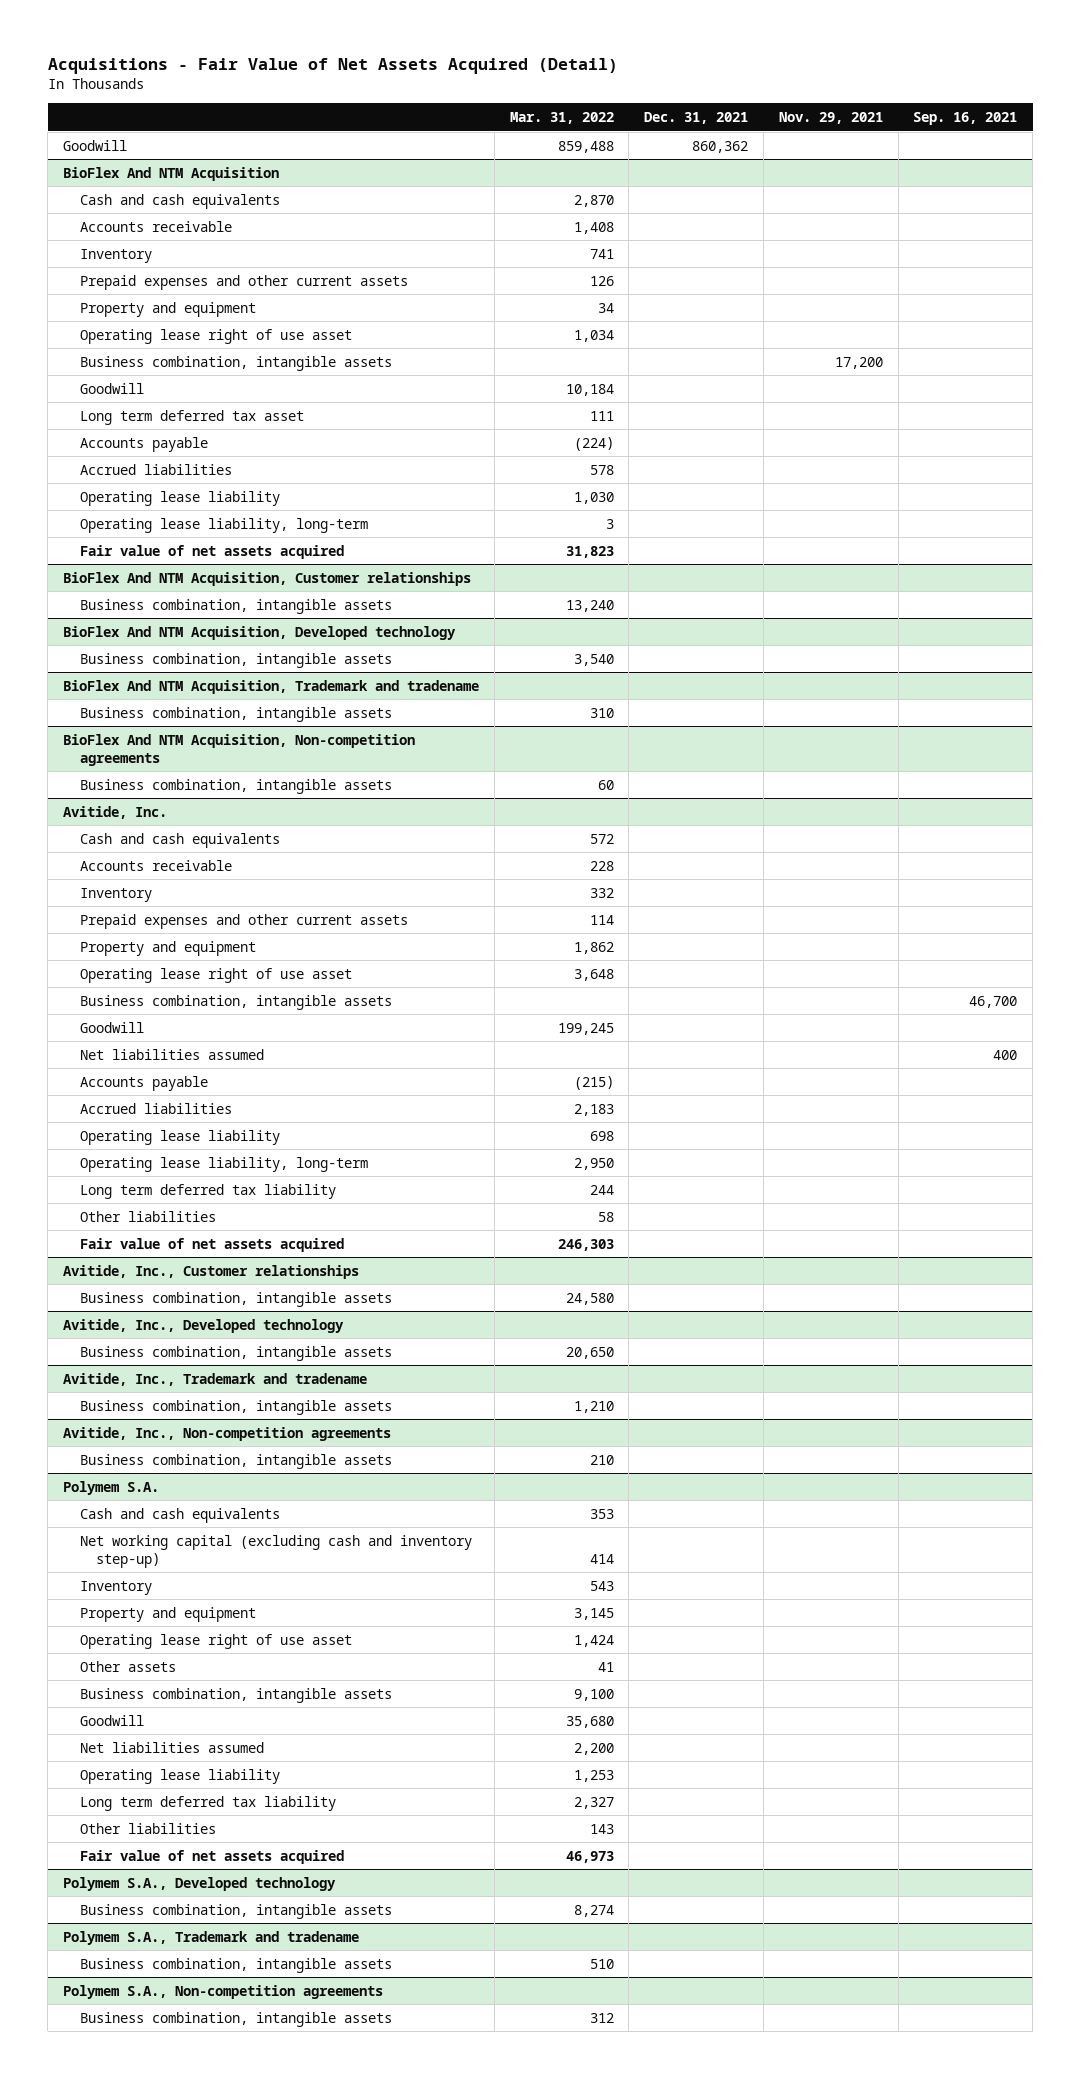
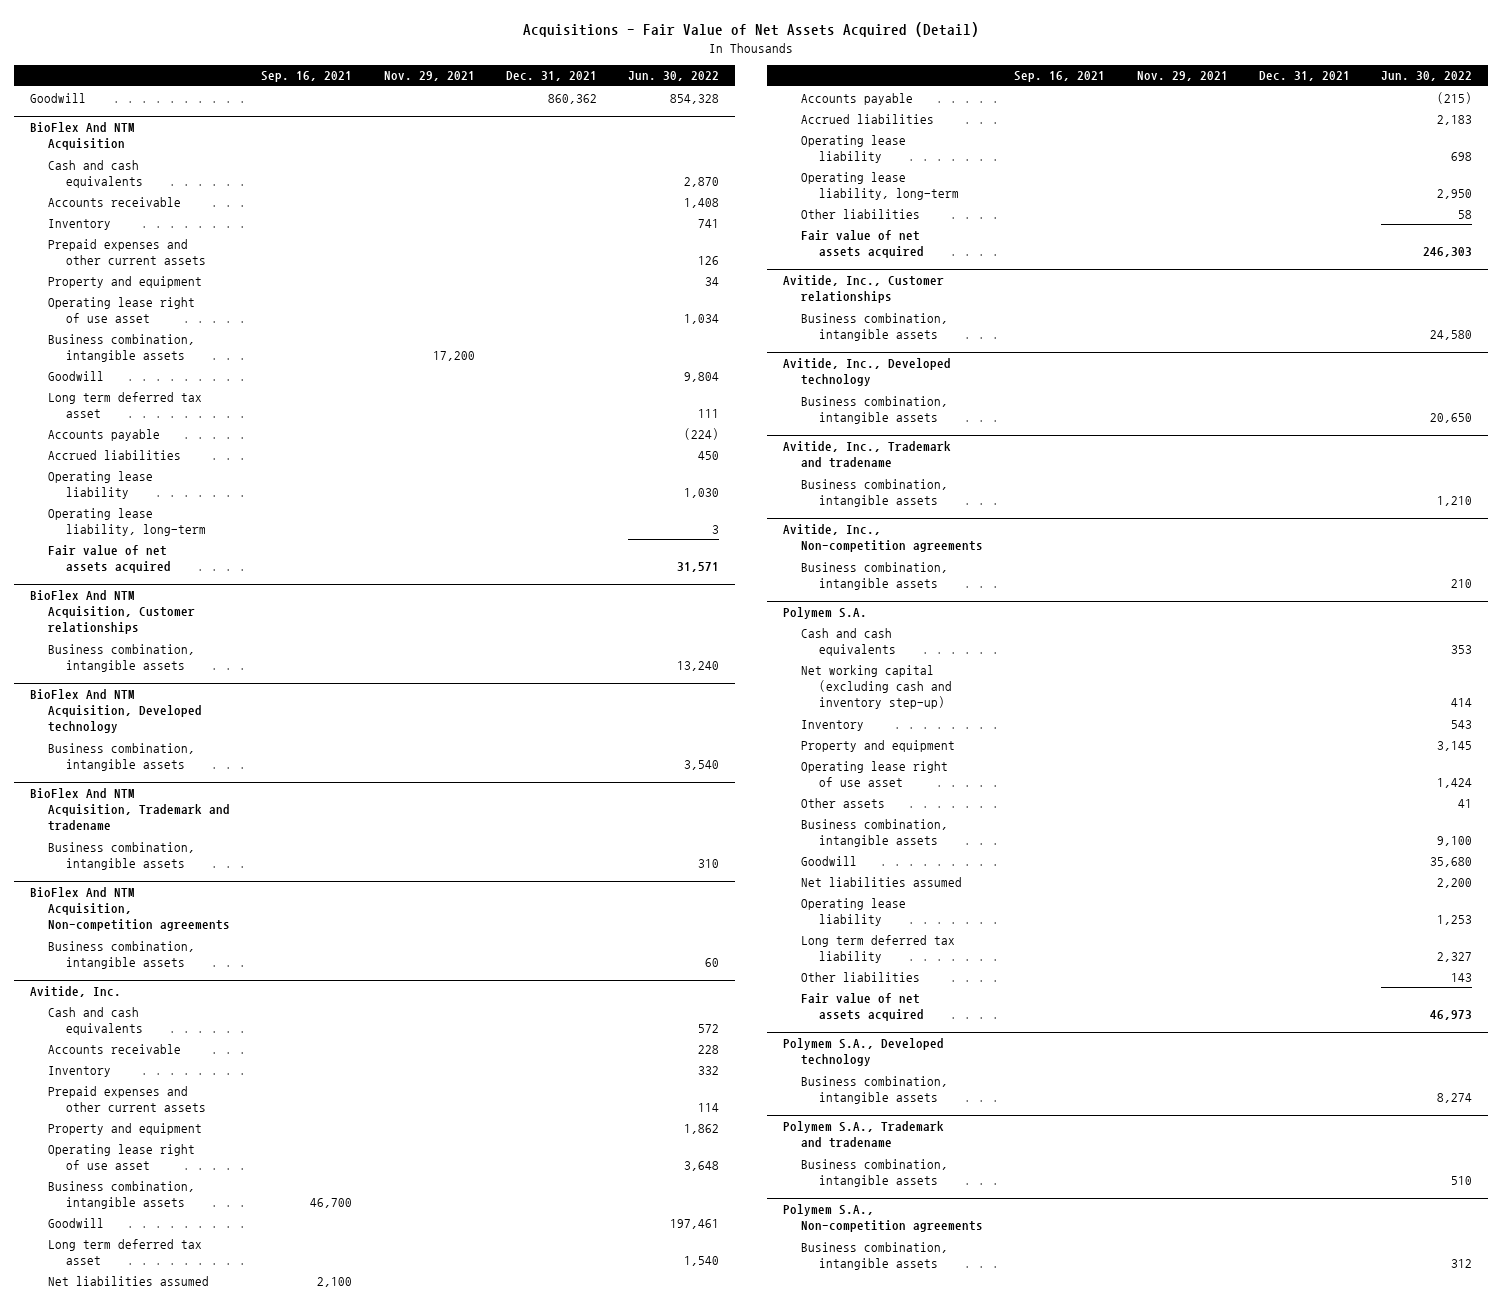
[509,112,614,125] Mar. 31, 2022 -> none
none -> [628,71,720,82] Jun. 30, 2022
none -> [47,1238,202,1265] Long term deferred tax asset
[993,1049,1018,1060] 400 -> [317,1276,353,1287] 2,100
[79,1183,336,1199] Long term deferred tax liability -> none

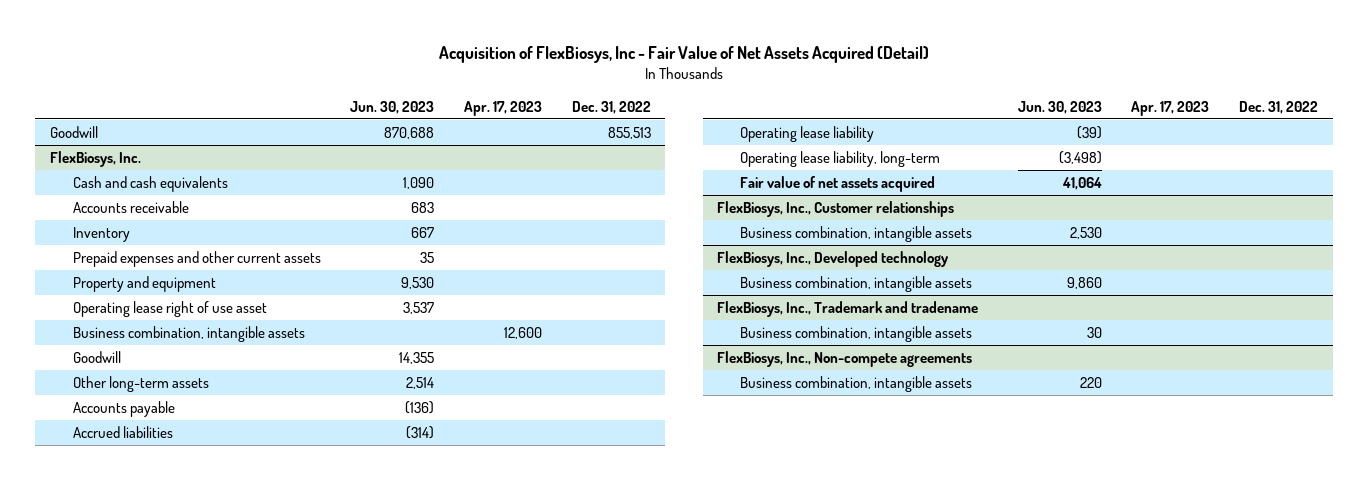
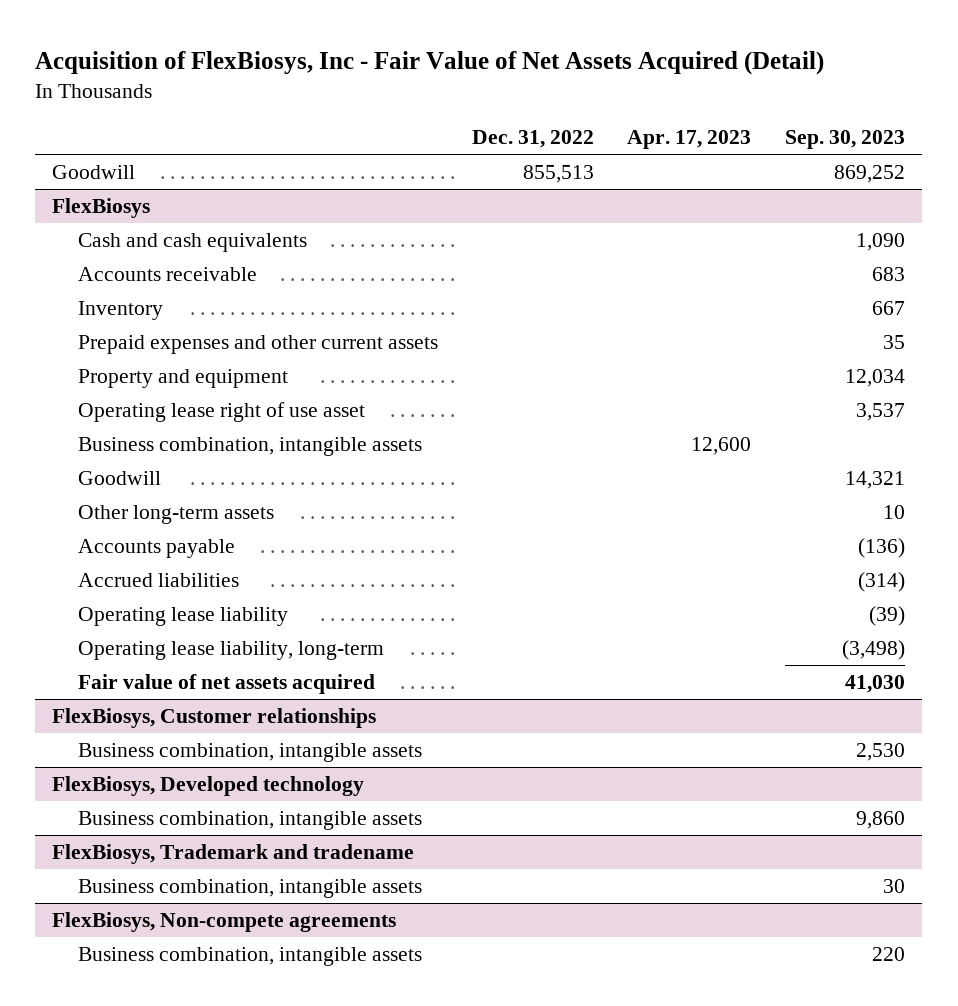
[350,100,435,114] Jun. 30, 2023 -> none
none -> [785,130,906,150] Sep. 30, 2023
[50,150,142,167] FlexBiosys, Inc. -> [52,198,151,219] FlexBiosys
[717,200,955,217] FlexBiosys, Inc., Customer relationships -> [52,708,377,729] FlexBiosys, Customer relationships
[717,250,950,267] FlexBiosys, Inc., Developed technology -> [52,776,365,797] FlexBiosys, Developed technology
[717,300,979,317] FlexBiosys, Inc., Trademark and tradename -> [52,844,415,865] FlexBiosys, Trademark and tradename
[717,350,973,367] FlexBiosys, Inc., Non-compete agreements -> [52,912,397,933] FlexBiosys, Non-compete agreements

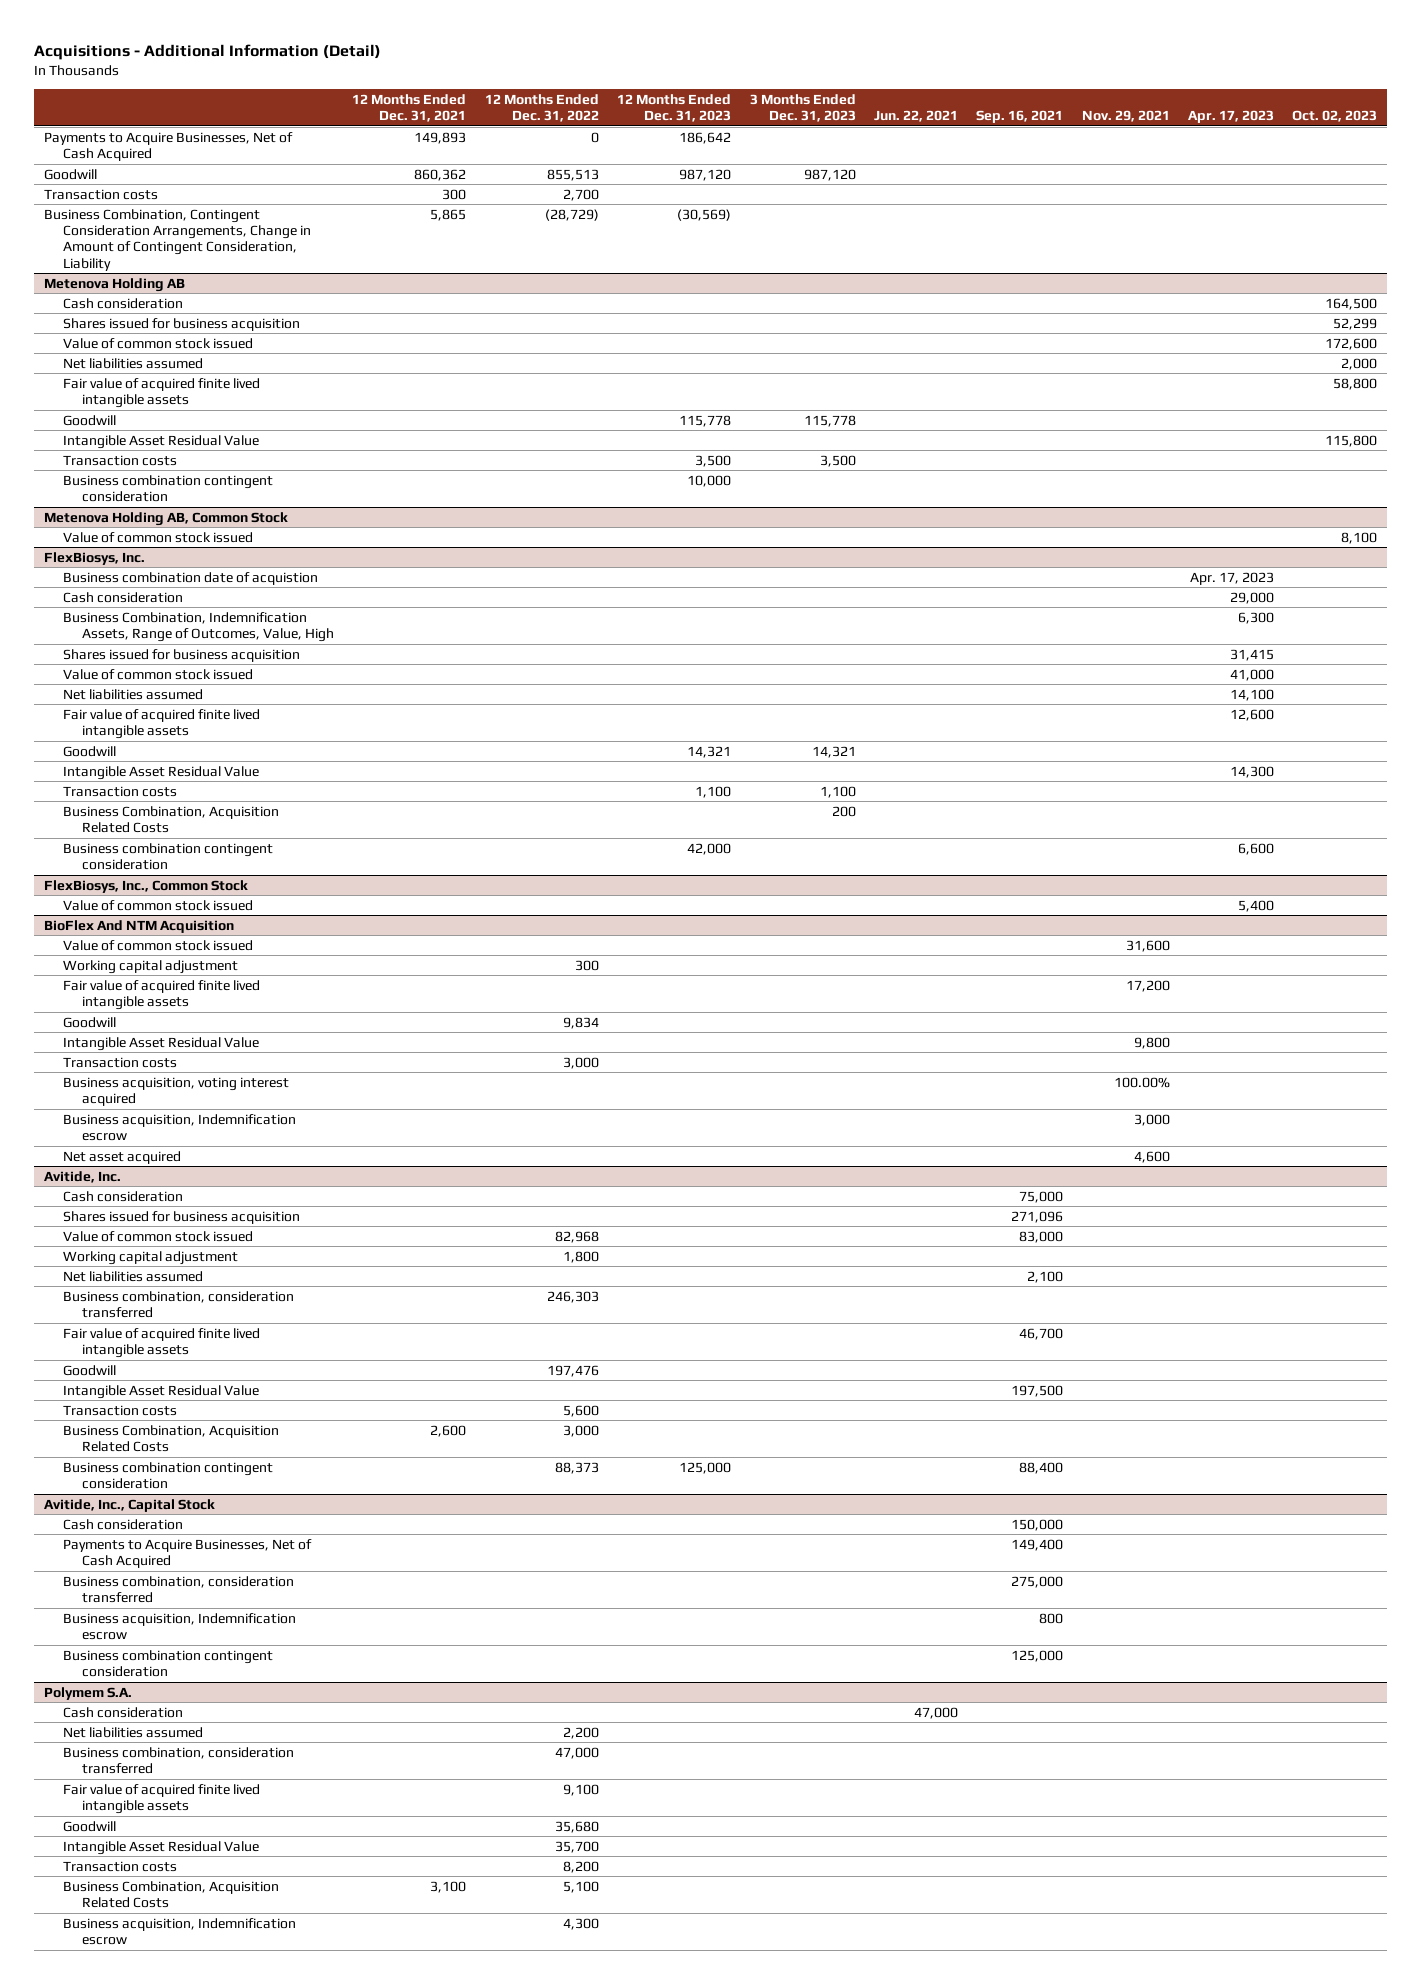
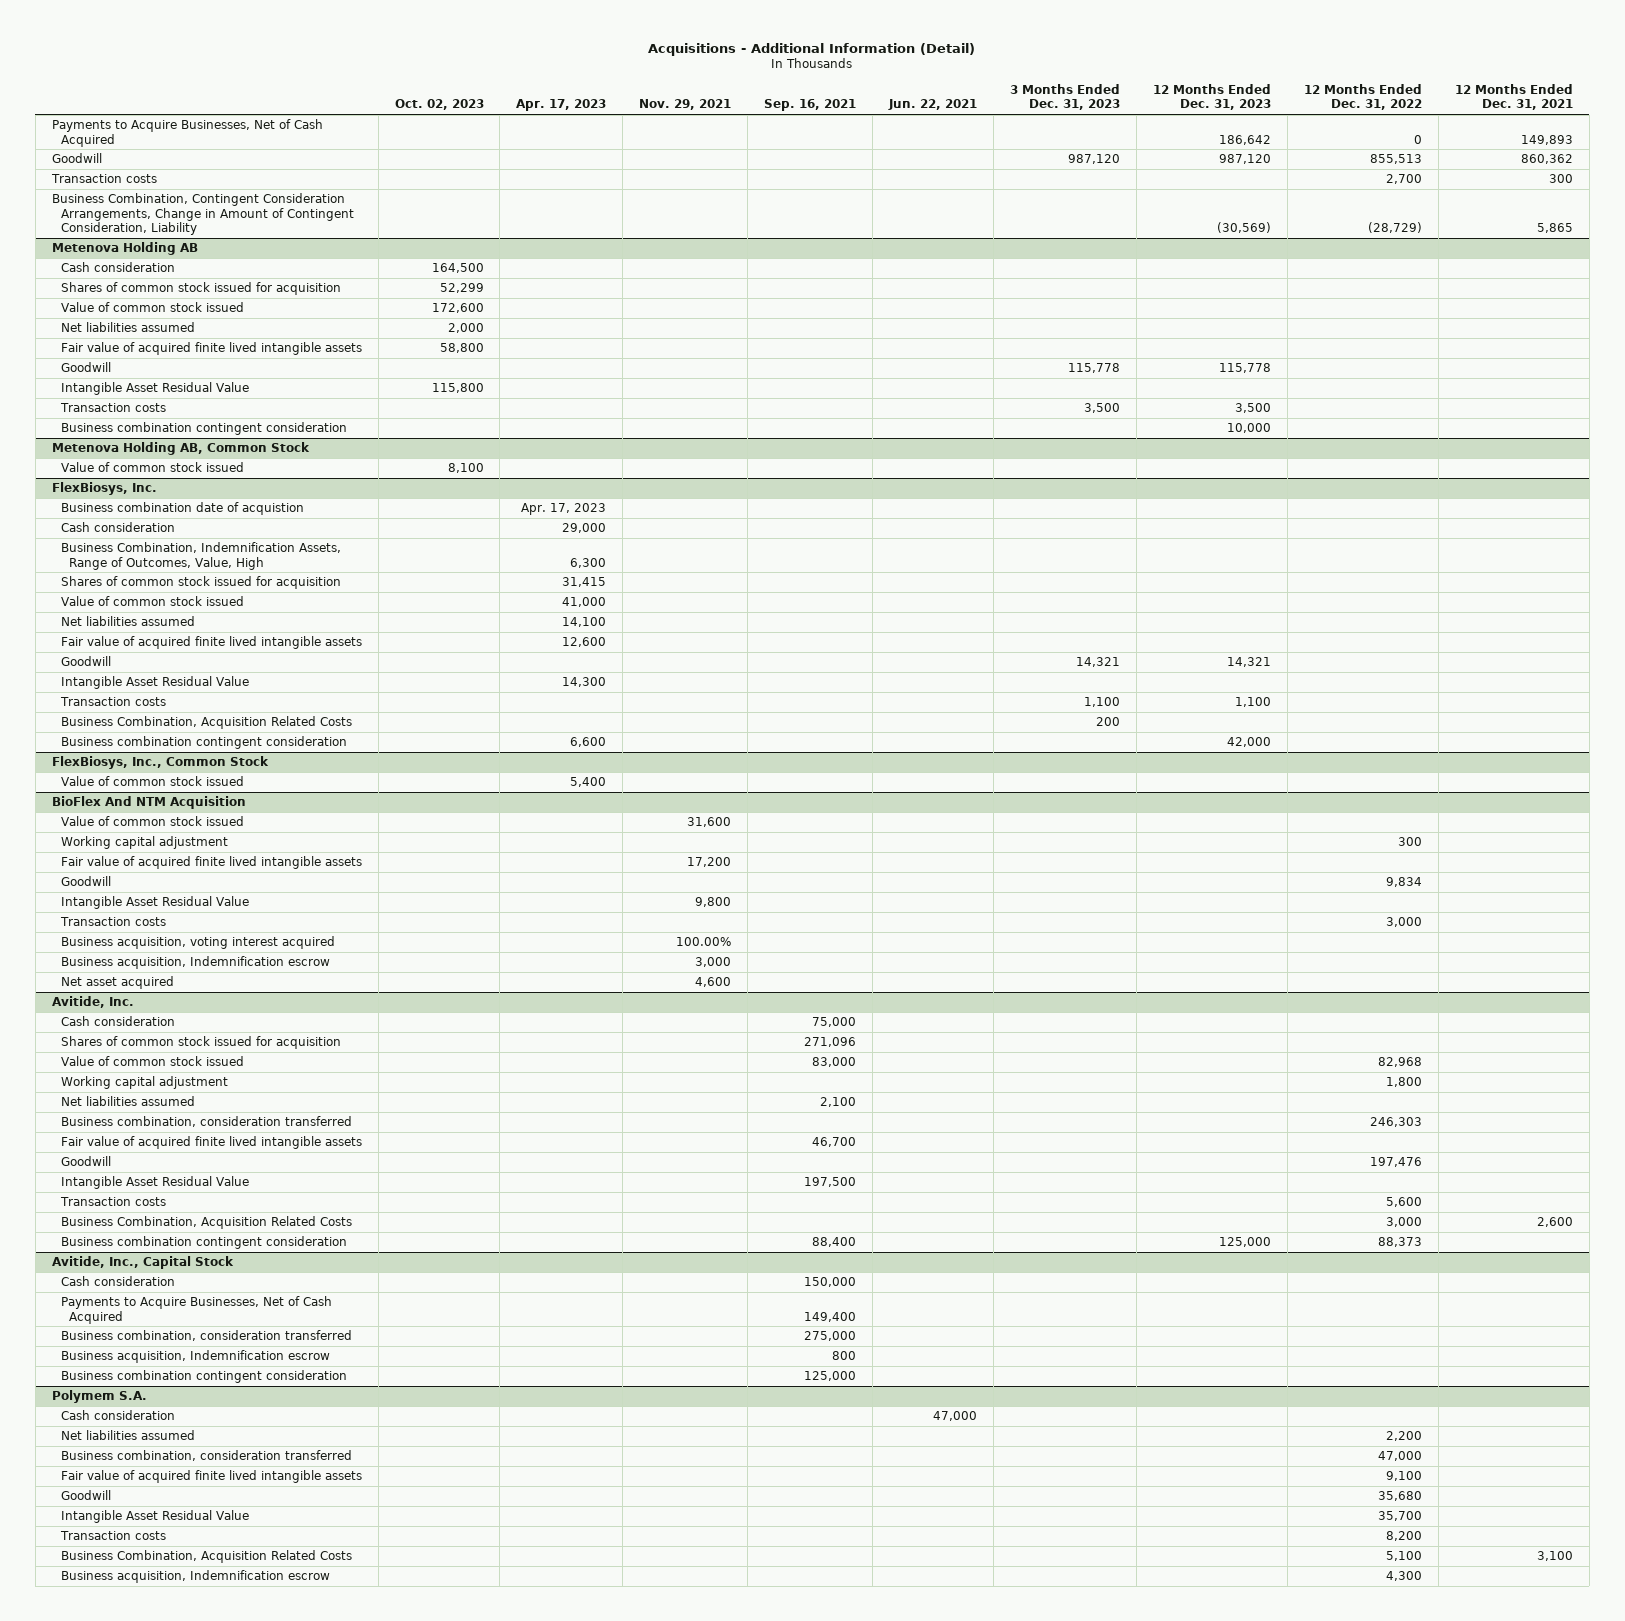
[62,317,300,331] Shares issued for business acquisition -> [60,282,341,296] Shares of common stock issued for acquisition
[62,648,300,662] Shares issued for business acquisition -> [60,576,341,590] Shares of common stock issued for acquisition
[62,1210,300,1224] Shares issued for business acquisition -> [60,1036,341,1050] Shares of common stock issued for acquisition

